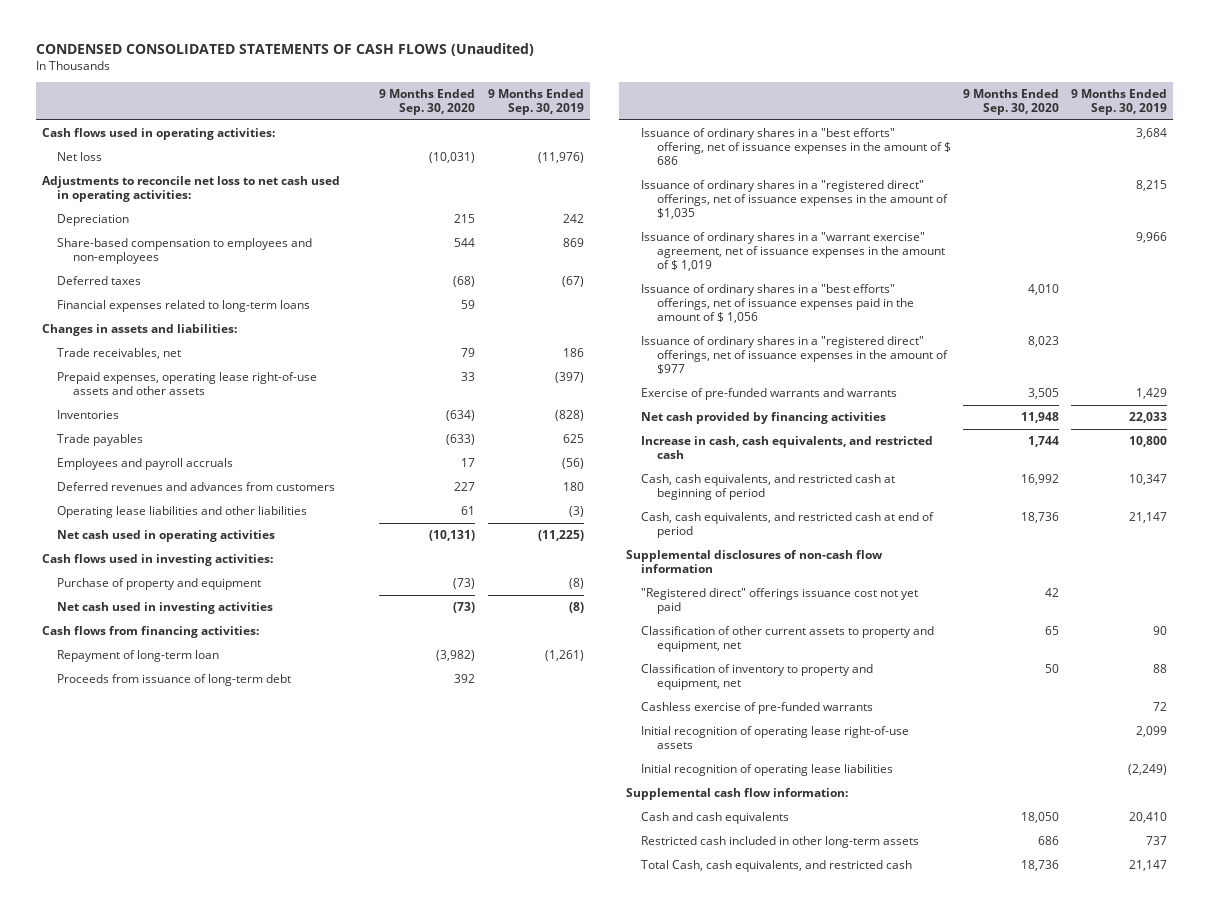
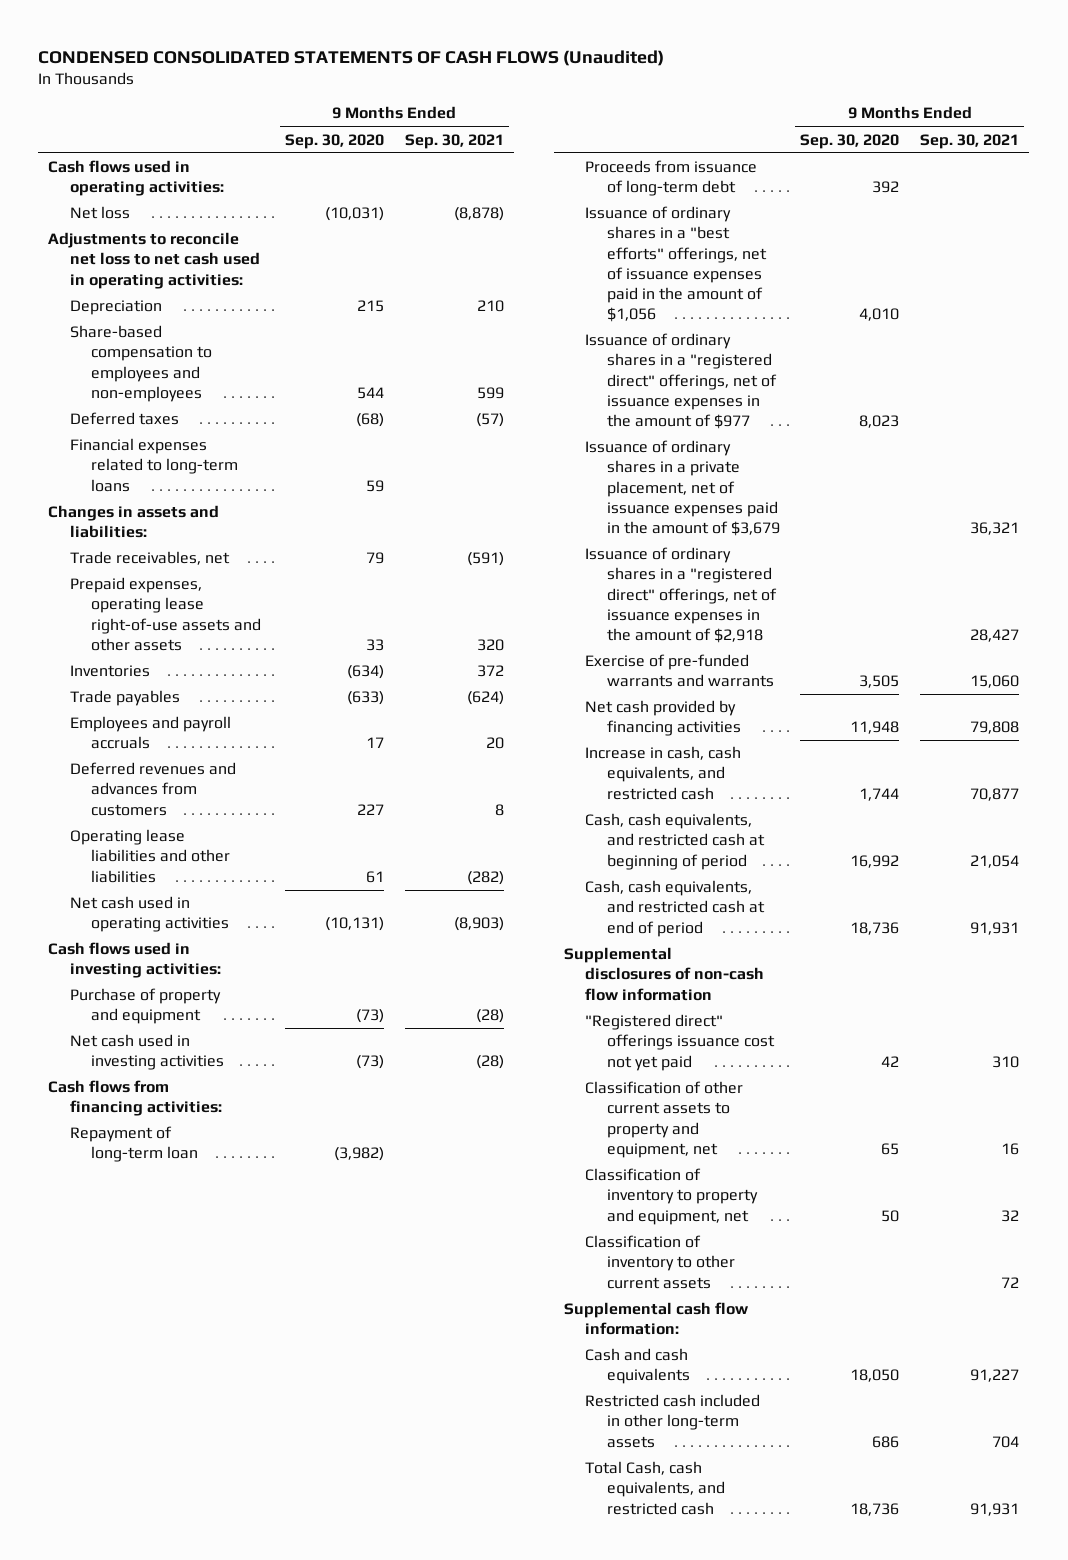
[487,89,584,116] 9 Months Ended Sep. 30, 2019 -> none
none -> [404,133,504,149] Sep. 30, 2021
[641,127,951,166] Issuance of ordinary shares in a "best efforts" offering, net of issuance expenses in the amount of $ 686 -> none
[641,179,948,220] Issuance of ordinary shares in a "registered direct" offerings, net of issuance expenses in the amount of $1,035 -> none
[641,231,945,272] Issuance of ordinary shares in a "warrant exercise" agreement, net of issuance expenses in the amount of $ 1,019 -> none
[641,283,914,324] Issuance of ordinary shares in a "best efforts" offerings, net of issuance expenses paid in the amount of $ 1,056 -> [585,206,767,322] Issuance of ordinary shares in a "best efforts" offerings, net of issuance expenses paid in the amount of $1,056
none -> [585,440,780,536] Issuance of ordinary shares in a private placement, net of issuance expenses paid in the amount of $3,679
none -> [585,547,777,643] Issuance of ordinary shares in a "registered direct" offerings, net of issuance expenses in the amount of $2,918
[641,701,874,714] Cashless exercise of pre-funded warrants -> none
[641,725,910,750] Initial recognition of operating lease right-of-use assets -> none
[641,763,894,776] Initial recognition of operating lease liabilities -> none
none -> [585,1235,735,1289] Classification of inventory to other current assets

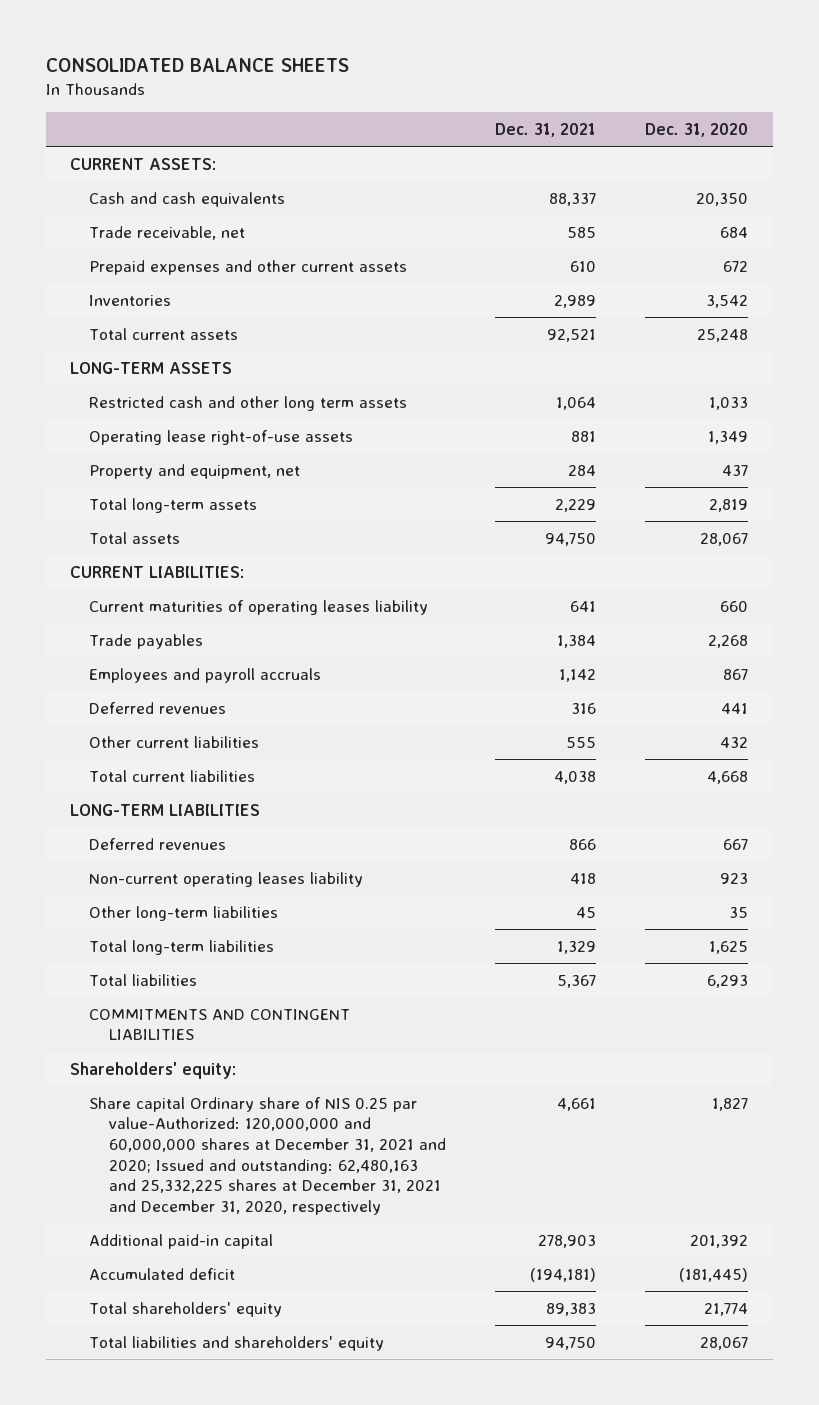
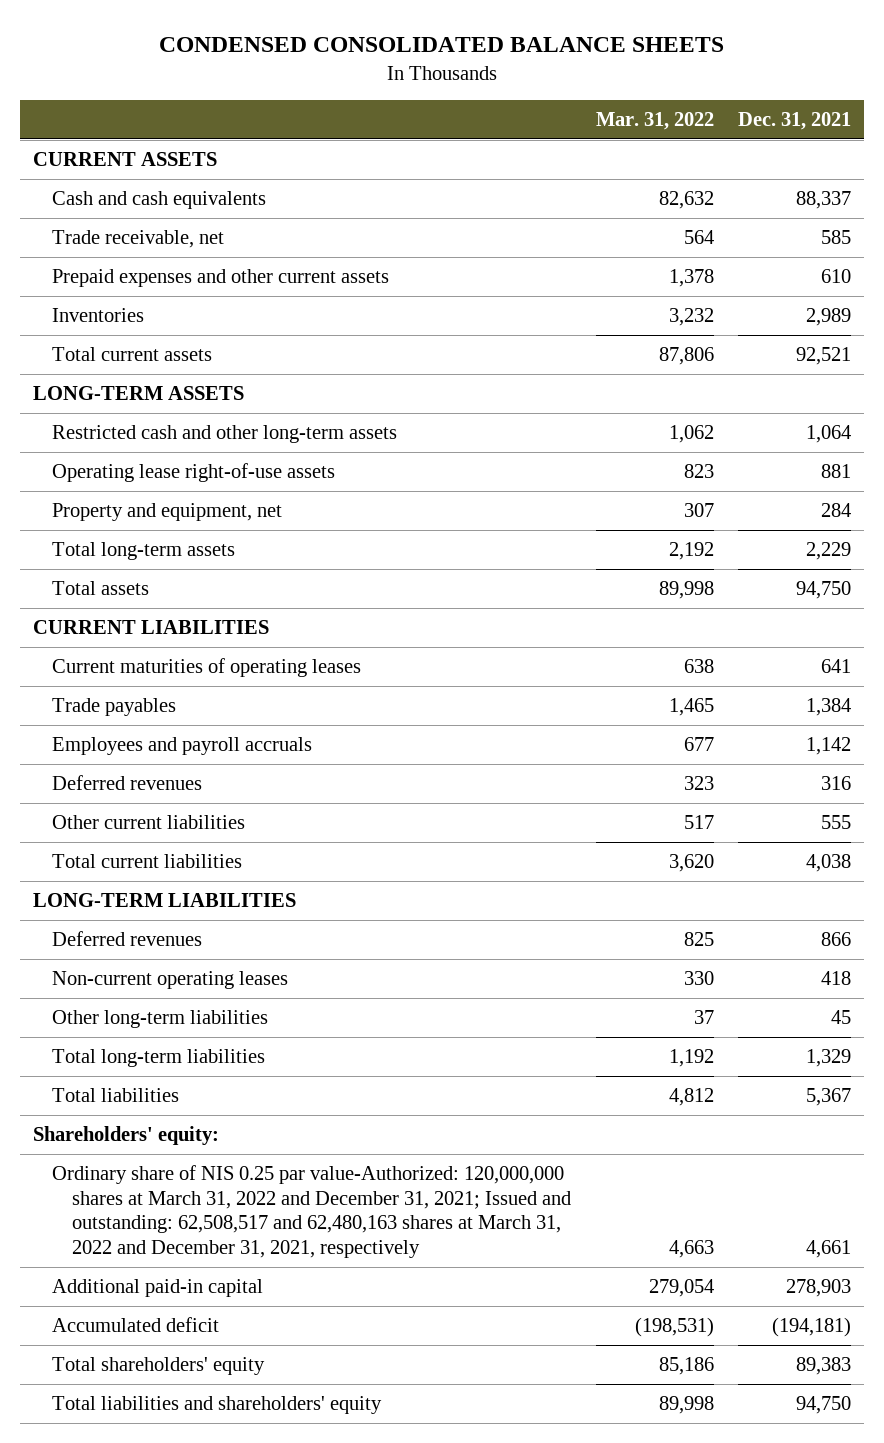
[45,58,349,73] CONSOLIDATED BALANCE SHEETS -> [159,37,725,53] CONDENSED CONSOLIDATED BALANCE SHEETS
[645,123,749,138] Dec. 31, 2020 -> none
none -> [595,112,714,131] Mar. 31, 2022
[70,157,217,170] CURRENT ASSETS: -> [32,151,217,166] CURRENT ASSETS
[89,395,408,411] Restricted cash and other long term assets -> [52,424,398,443] Restricted cash and other long-term assets
[70,565,245,578] CURRENT LIABILITIES: -> [32,619,269,634] CURRENT LIABILITIES
[89,599,429,615] Current maturities of operating leases liability -> [52,657,362,677] Current maturities of operating leases
[89,871,364,887] Non-current operating leases liability -> [52,970,289,989] Non-current operating leases
[89,1008,351,1041] COMMITMENTS AND CONTINGENT LIABILITIES -> none
[89,1096,446,1215] Share capital Ordinary share of NIS 0.25 par value-Authorized: 120,000,000 and 60,000,000 shares at December 31, 2021 and 2020; Issued and outstanding: 62,480,163 and 25,332,225 shares at December 31, 2021 and December 31, 2020, respectively -> [52,1164,572,1259] Ordinary share of NIS 0.25 par value-Authorized: 120,000,000 shares at March 31, 2022 and December 31, 2021; Issued and outstanding: 62,508,517 and 62,480,163 shares at March 31, 2022 and December 31, 2021, respectively

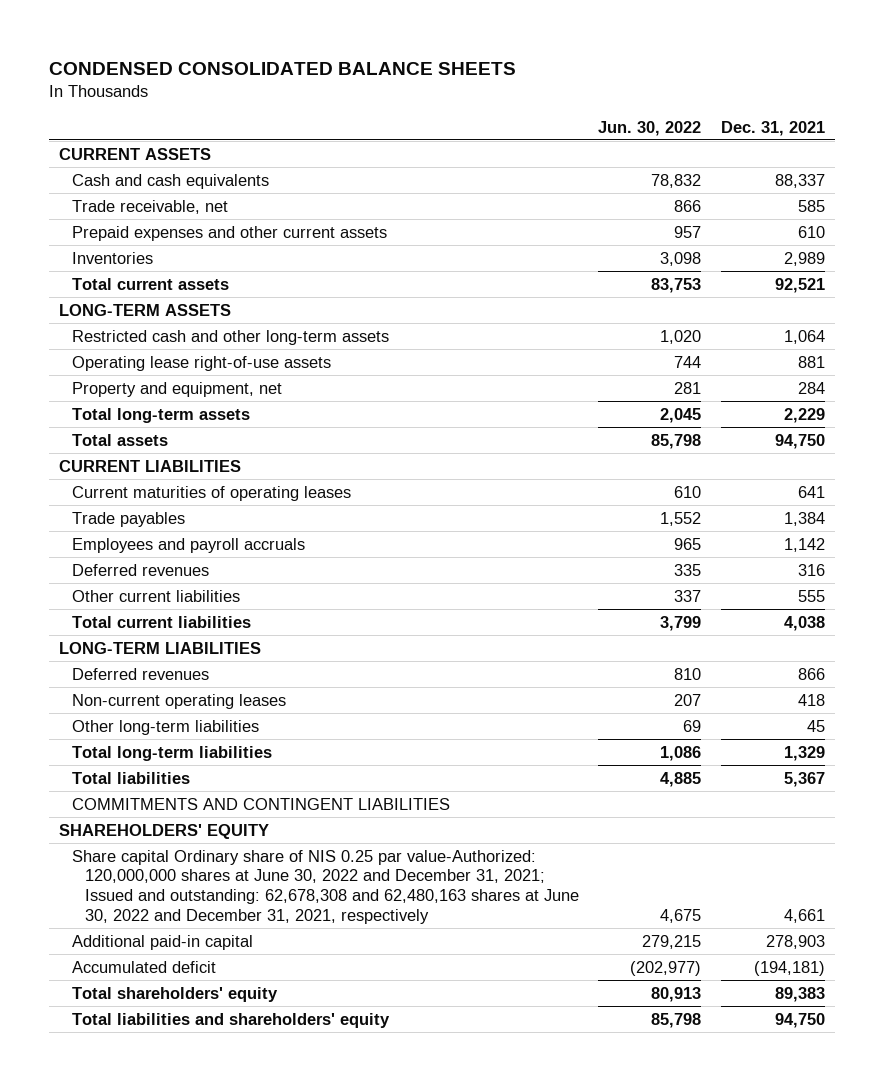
[595,112,714,131] Mar. 31, 2022 -> none
none -> [598,120,702,136] Jun. 30, 2022
none -> [71,797,450,810] COMMITMENTS AND CONTINGENT LIABILITIES
[32,1125,219,1145] Shareholders' equity: -> [58,823,269,839] SHAREHOLDERS' EQUITY
[52,1164,572,1259] Ordinary share of NIS 0.25 par value-Authorized: 120,000,000 shares at March 31, 2022 and December 31, 2021; Issued and outstanding: 62,508,517 and 62,480,163 shares at March 31, 2022 and December 31, 2021, respectively -> [71,849,579,924] Share capital Ordinary share of NIS 0.25 par value-Authorized: 120,000,000 shares at June 30, 2022 and December 31, 2021; Issued and outstanding: 62,678,308 and 62,480,163 shares at June 30, 2022 and December 31, 2021, respectively

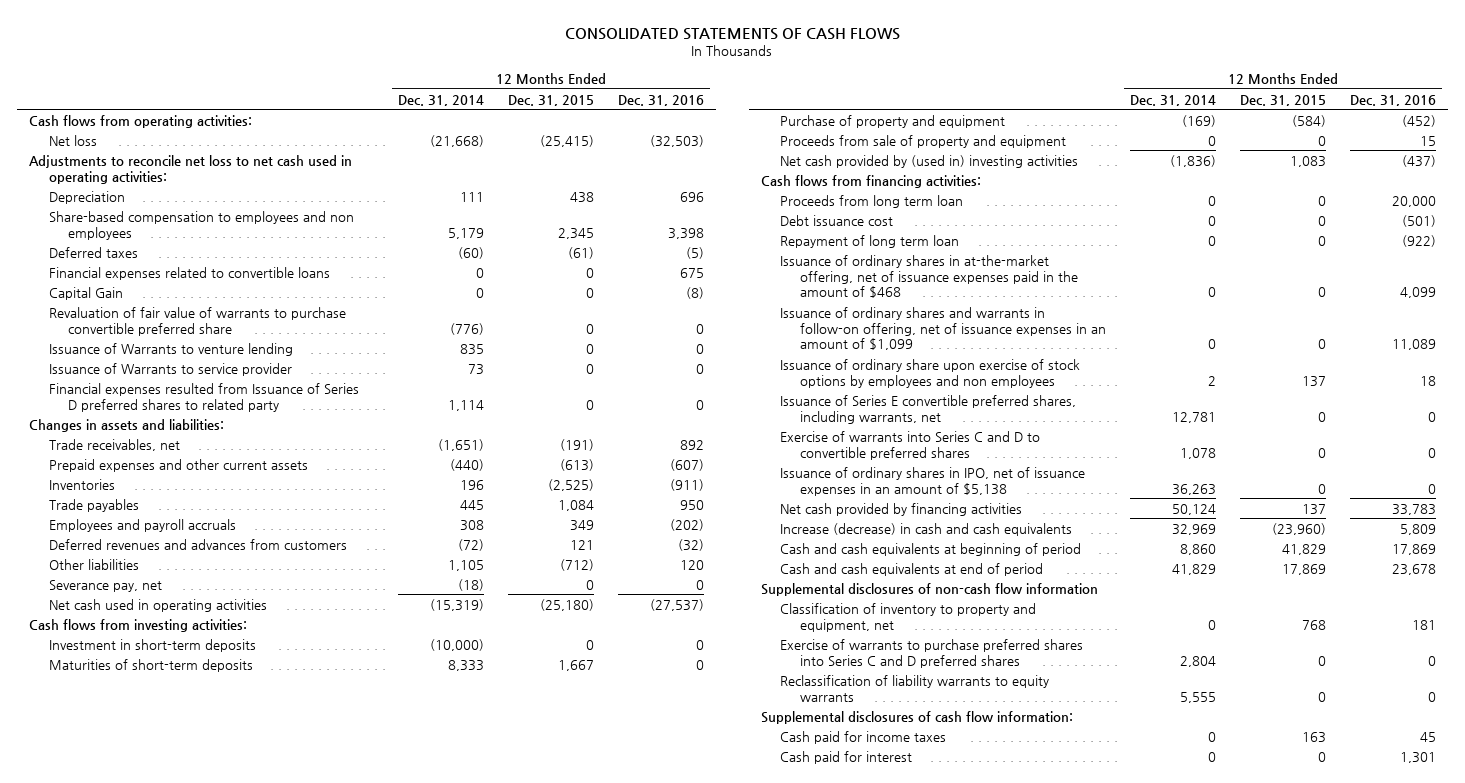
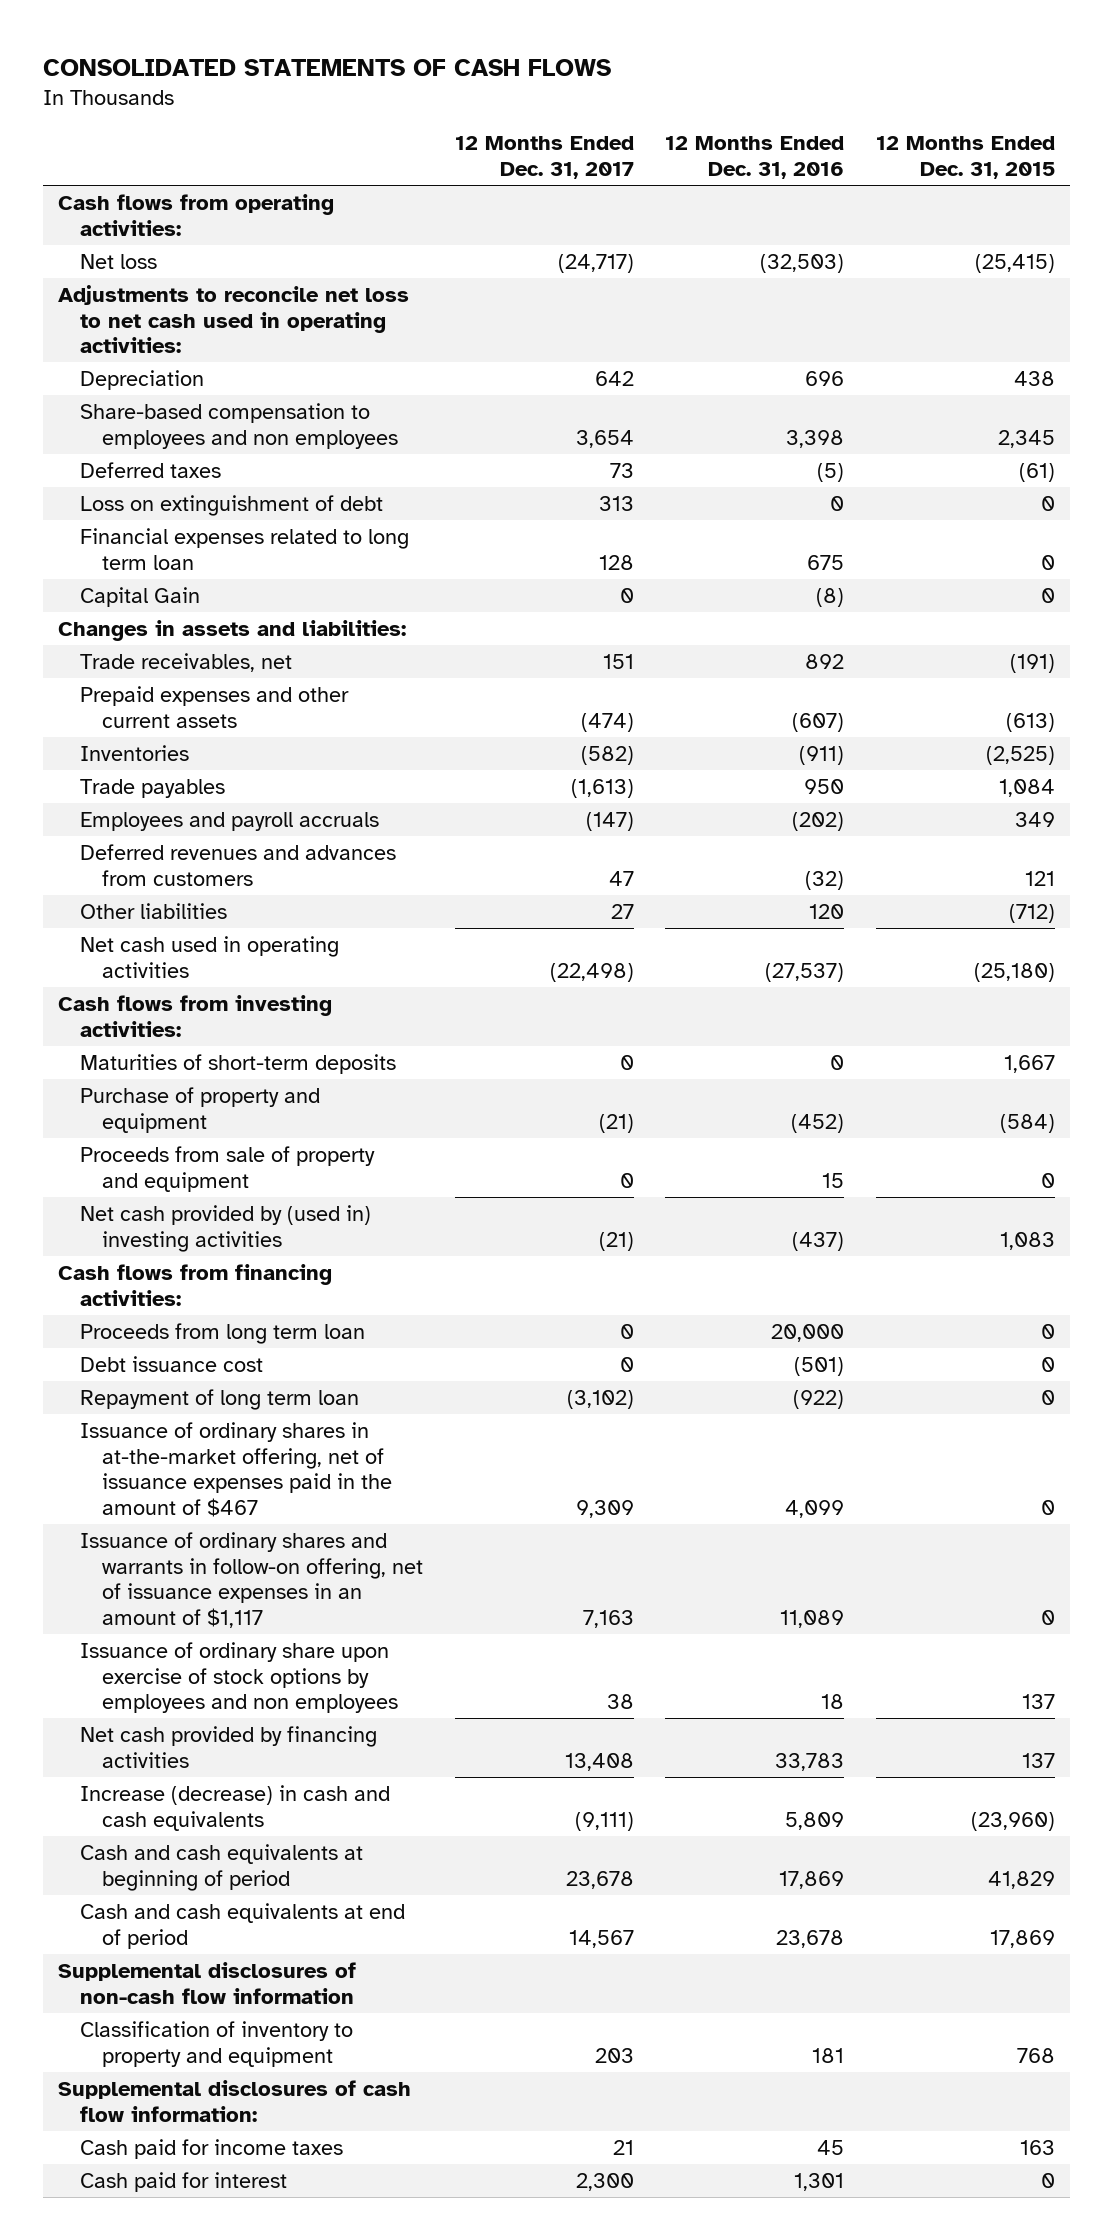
[398,94,485,106] Dec. 31, 2014 -> none
none -> [454,136,634,179] 12 Months Ended Dec. 31, 2017
none -> [80,494,384,516] Loss on extinguishment of debt
[48,266,330,280] Financial expenses related to convertible loans -> [80,527,410,570] Financial expenses related to long term loan
[48,306,346,336] Revaluation of fair value of warrants to purchase convertible preferred share -> none
[48,342,293,356] Issuance of Warrants to venture lending -> none
[48,362,292,376] Issuance of Warrants to service provider -> none
[48,382,359,412] Financial expenses resulted from Issuance of Series D preferred shares to related party -> none
[48,579,162,592] Severance pay, net -> none
[48,638,256,652] Investment in short-term deposits -> none
[780,254,1078,299] Issuance of ordinary shares in at-the-market offering, net of issuance expenses paid in the amount of $468 -> [80,1421,393,1518] Issuance of ordinary shares in at-the-market offering, net of issuance expenses paid in the amount of $467
[780,306,1106,351] Issuance of ordinary shares and warrants in follow-on offering, net of issuance expenses in an amount of $1,099 -> [80,1531,424,1629] Issuance of ordinary shares and warrants in follow-on offering, net of issuance expenses in an amount of $1,117
[780,394,1077,424] Issuance of Series E convertible preferred shares, including warrants, net -> none
[780,430,1041,460] Exercise of warrants into Series C and D to convertible preferred shares -> none
[780,466,1086,496] Issuance of ordinary shares in IPO, net of issuance expenses in an amount of $5,138 -> none
[780,638,1084,668] Exercise of warrants to purchase preferred shares into Series C and D preferred shares -> none
[780,674,1050,702] Reclassification of liability warrants to equity warrants -> none
[780,602,1037,632] Classification of inventory to property and equipment, net -> [80,2020,354,2067] Classification of inventory to property and equipment

